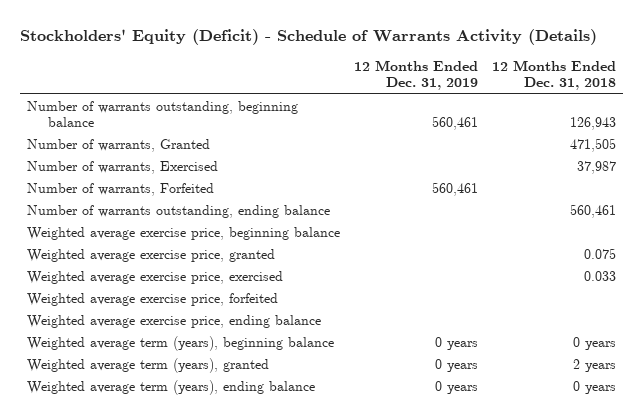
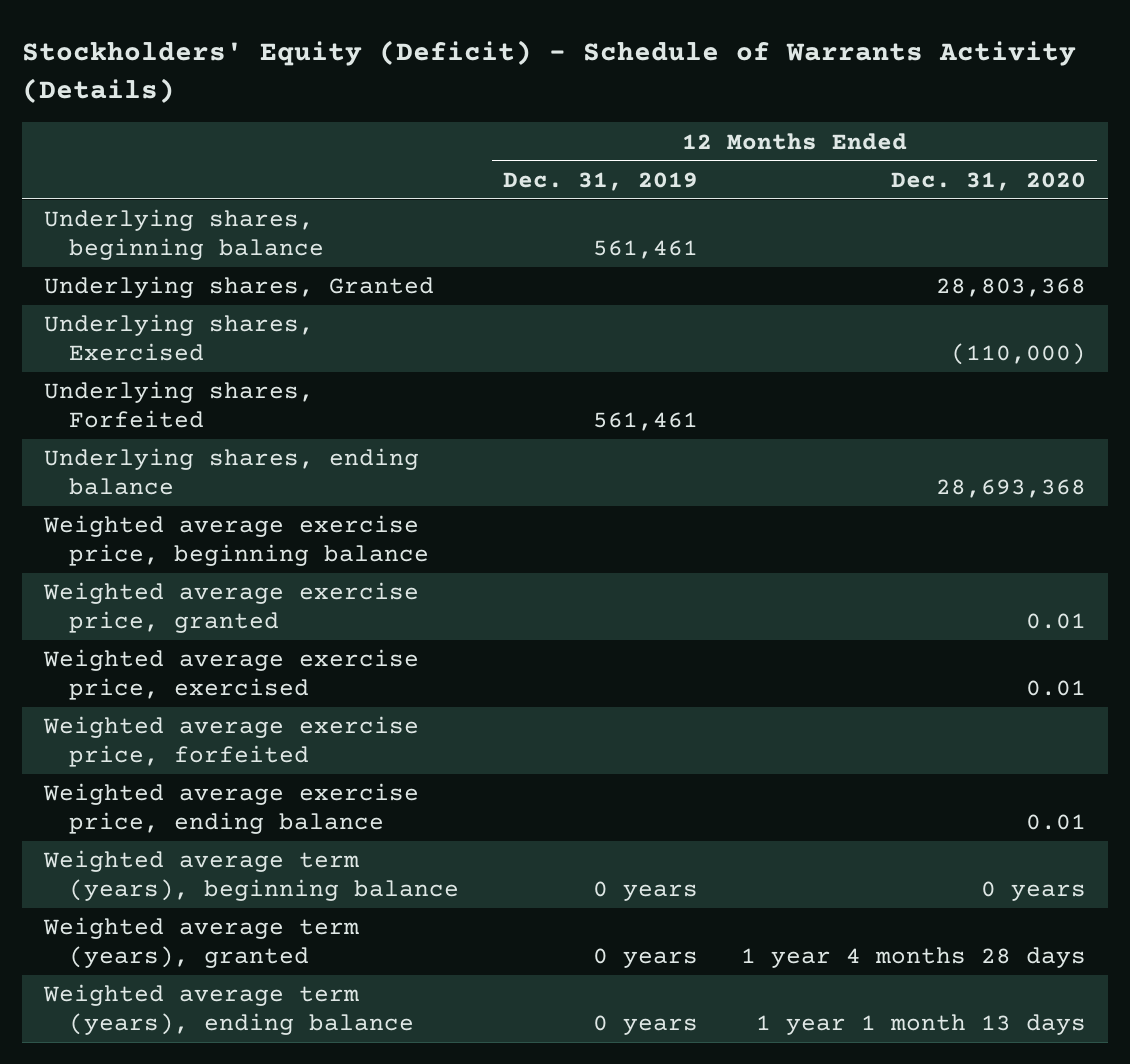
[492,59,617,91] 12 Months Ended Dec. 31, 2018 -> none
none -> [891,171,1087,191] Dec. 31, 2020
[27,182,215,196] Number of warrants, Forfeited -> none
[27,100,299,128] Number of warrants outstanding, beginning balance -> [43,209,325,260] Underlying shares, beginning balance
[432,116,479,131] 560,461 -> [592,239,698,259] 561,461
[27,138,211,152] Number of warrants, Granted -> [43,276,434,299] Underlying shares, Granted
[27,160,219,174] Number of warrants, Exercised -> [43,314,314,361] Underlying shares, Exercised
none -> [43,381,314,428] Underlying shares, Forfeited
[27,204,331,218] Number of warrants outstanding, ending balance -> [43,448,419,495] Underlying shares, ending balance

